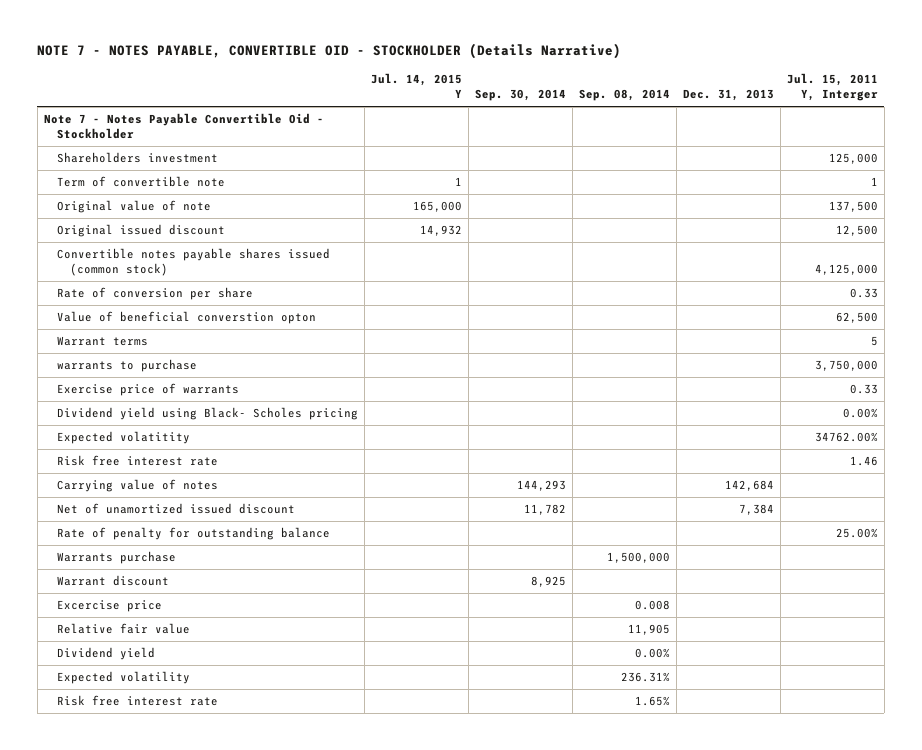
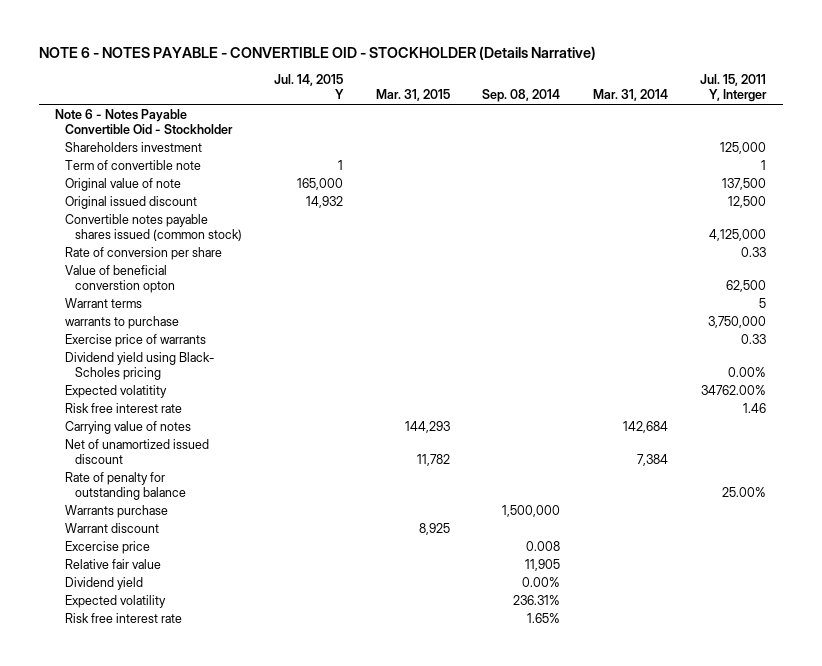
[37,43,622,60] NOTE 7 - NOTES PAYABLE, CONVERTIBLE OID - STOCKHOLDER (Details Narrative) -> [38,46,596,61] NOTE 6 - NOTES PAYABLE - CONVERTIBLE OID - STOCKHOLDER (Details Narrative)
[474,89,566,102] Sep. 30, 2014 -> none
[682,89,774,102] Dec. 31, 2013 -> none
none -> [375,89,450,102] Mar. 31, 2015
none -> [592,89,668,102] Mar. 31, 2014
[43,113,324,140] Note 7 - Notes Payable Convertible Oid - Stockholder -> [55,108,233,134] Note 6 - Notes Payable Convertible Oid - Stockholder

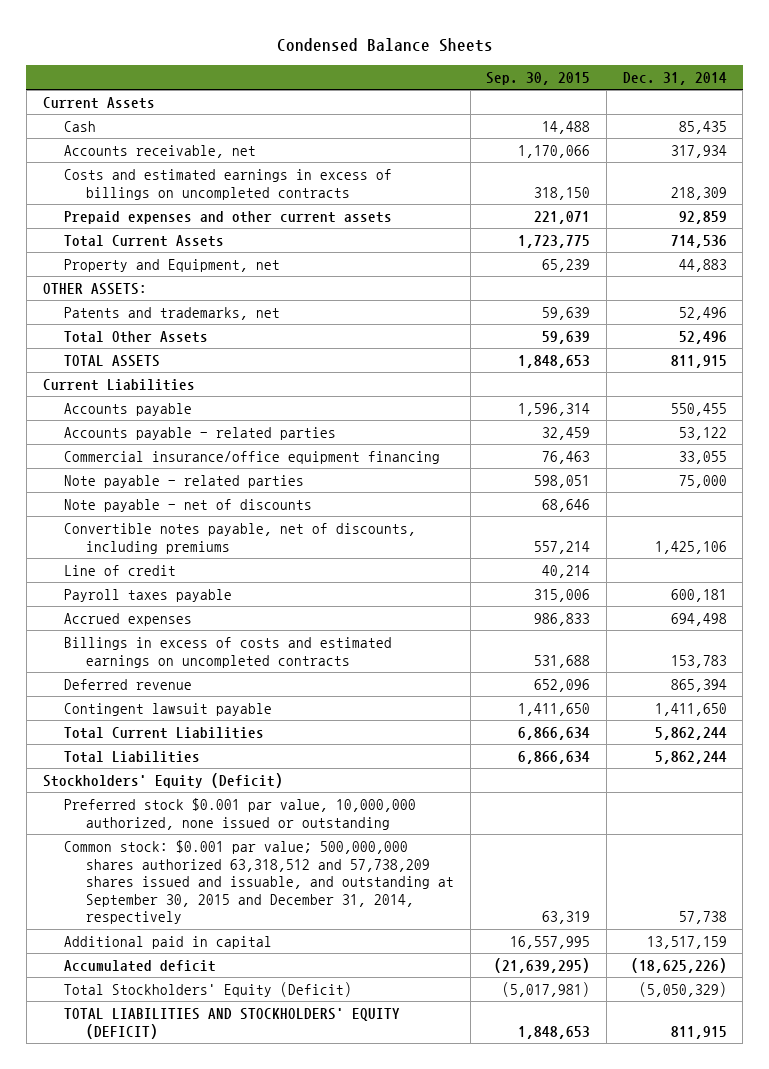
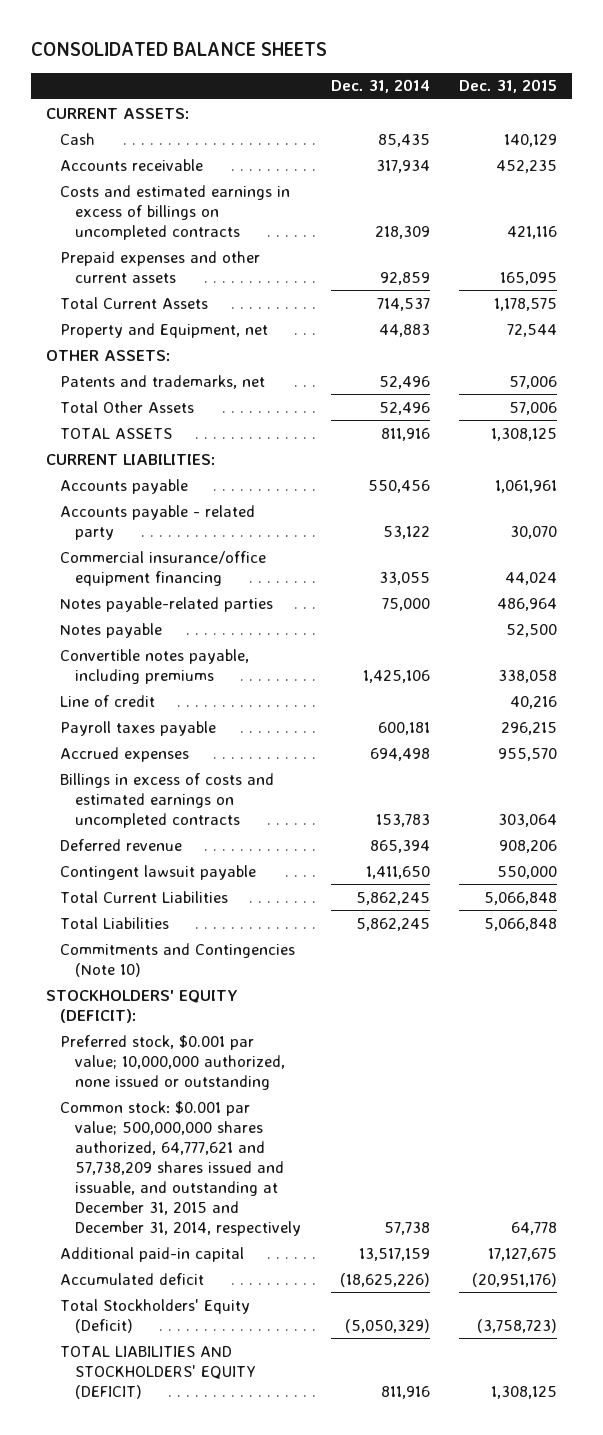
[276,37,493,52] Condensed Balance Sheets -> [30,42,327,57] CONSOLIDATED BALANCE SHEETS
[486,71,591,85] Sep. 30, 2015 -> none
none -> [459,79,558,94] Dec. 31, 2015
[42,97,155,110] Current Assets -> [45,107,189,119] CURRENT ASSETS:
[64,145,257,159] Accounts receivable, net -> [60,158,204,171] Accounts receivable
[670,235,727,249] 714,536 -> [376,297,430,311] 714,537
[670,355,727,369] 811,915 -> [380,427,430,441] 811,916
[42,379,195,392] Current Liabilities -> [45,453,215,465] CURRENT LIABILITIES:
[670,403,727,417] 550,455 -> [367,479,430,493] 550,456
[64,427,337,441] Accounts payable - related parties -> [60,504,256,540] Accounts payable - related party
[64,475,305,489] Note payable - related parties -> [60,596,274,612] Notes payable-related parties
[64,499,313,513] Note payable - net of discounts -> [60,622,163,638] Notes payable
[64,523,417,554] Convertible notes payable, net of discounts, including premiums -> [60,648,250,684] Convertible notes payable, including premiums
[654,727,727,741] 5,862,244 -> [355,891,430,905] 5,862,245
[654,751,727,765] 5,862,244 -> [355,917,430,931] 5,862,245
none -> [60,942,296,977] Commitments and Contingencies (Note 10)
[42,773,283,789] Stockholders' Equity (Deficit) -> [45,989,238,1023] STOCKHOLDERS' EQUITY (DEFICIT):
[64,798,417,830] Preferred stock $0.001 par value, 10,000,000 authorized, none issued or outstanding -> [60,1034,285,1090] Preferred stock, $0.001 par value; 10,000,000 authorized, none issued or outstanding
[64,840,455,925] Common stock: $0.001 par value; 500,000,000 shares authorized 63,318,512 and 57,738,209 shares issued and issuable, and outstanding at September 30, 2015 and December 31, 2014, respectively -> [60,1100,301,1236] Common stock: $0.001 par value; 500,000,000 shares authorized, 64,777,621 and 57,738,209 shares issued and issuable, and outstanding at December 31, 2015 and December 31, 2014, respectively
[64,936,273,950] Additional paid in capital -> [60,1246,245,1262] Additional paid-in capital
[670,1025,727,1039] 811,915 -> [380,1385,430,1399] 811,916

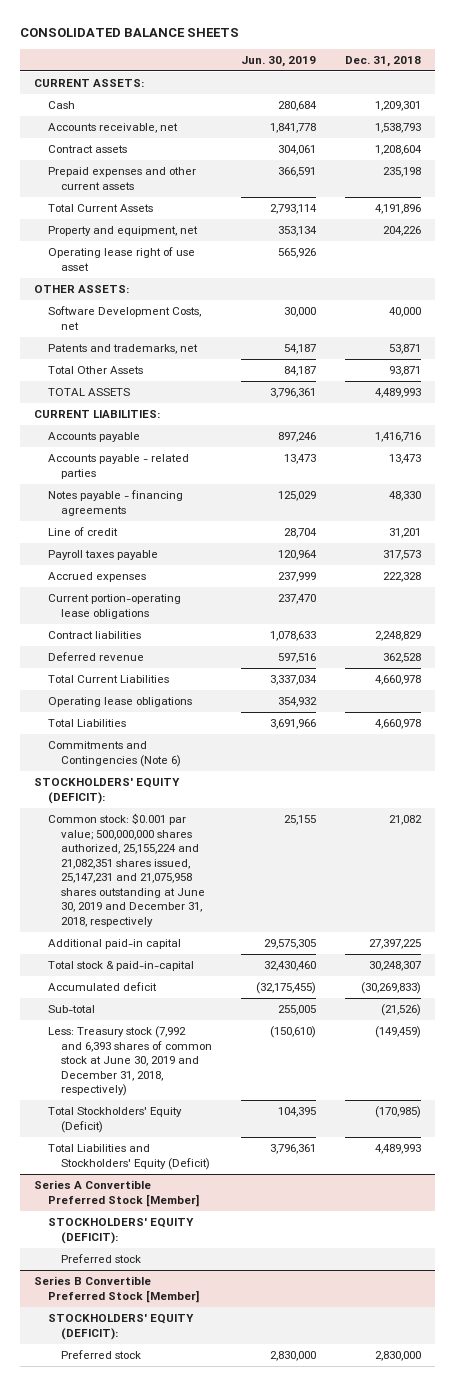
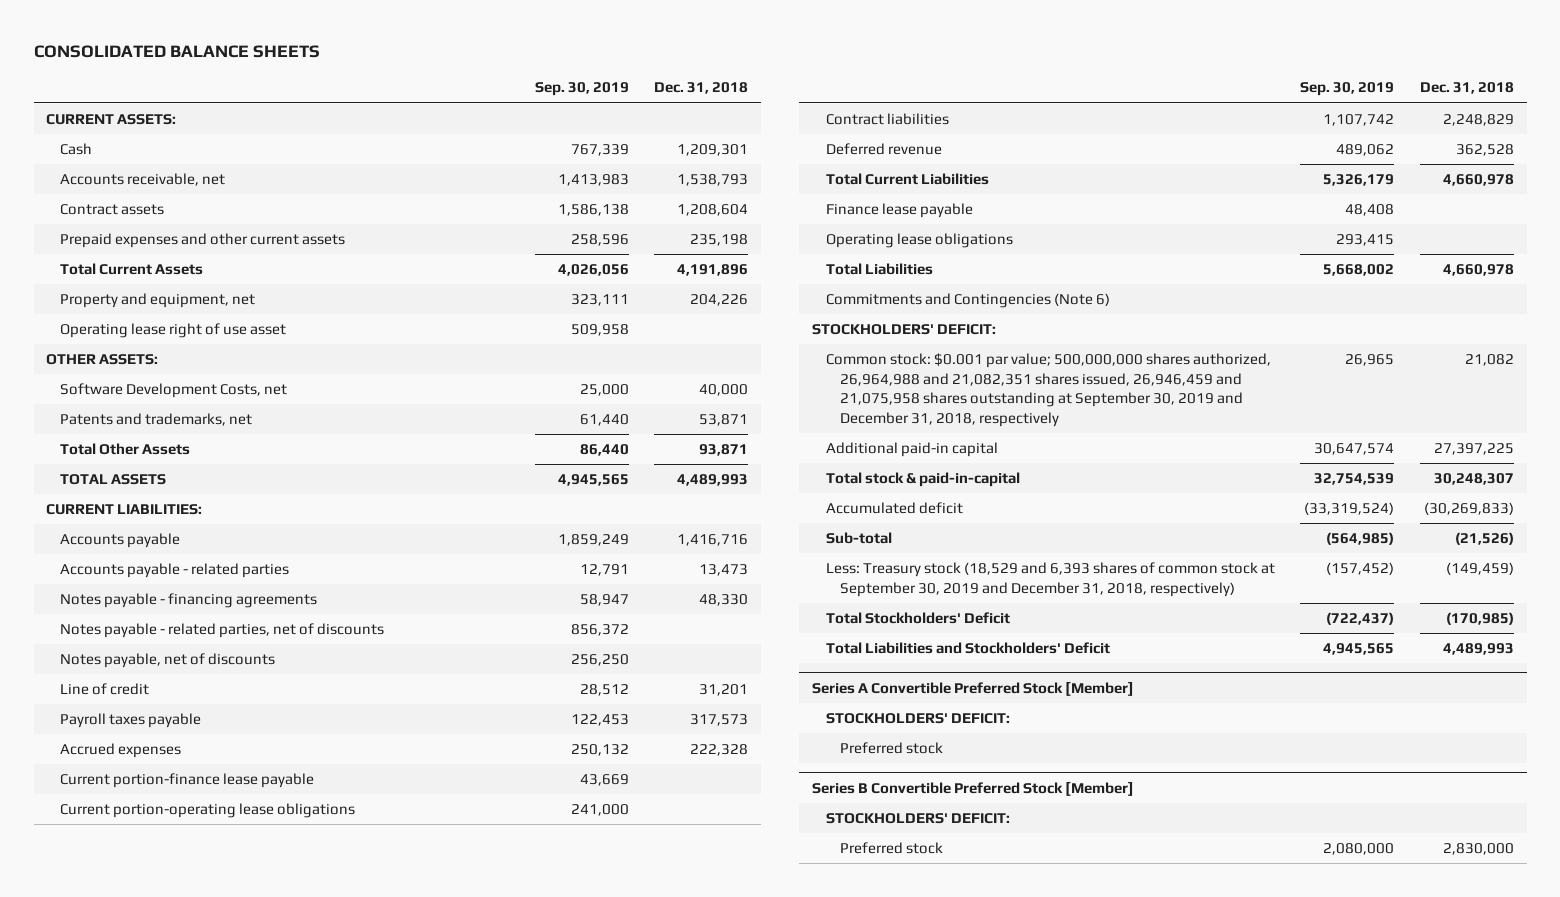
[241,55,317,67] Jun. 30, 2019 -> none
none -> [534,82,629,97] Sep. 30, 2019
none -> [60,623,385,639] Notes payable - related parties, net of discounts
none -> [60,653,276,669] Notes payable, net of discounts
none -> [60,773,315,789] Current portion-finance lease payable
none -> [825,203,973,219] Finance lease payable
[34,778,181,804] STOCKHOLDERS' EQUITY (DEFICIT): -> [811,324,996,336] STOCKHOLDERS' DEFICIT:
[47,813,206,927] Common stock: $0.001 par value; 500,000,000 shares authorized, 25,155,224 and 21,082,351 shares issued, 25,147,231 and 21,075,958 shares outstanding at June 30, 2019 and December 31, 2018, respectively -> [825,353,1271,428] Common stock: $0.001 par value; 500,000,000 shares authorized, 26,964,988 and 21,082,351 shares issued, 26,946,459 and 21,075,958 shares outstanding at September 30, 2019 and December 31, 2018, respectively
[47,1026,213,1097] Less: Treasury stock (7,992 and 6,393 shares of common stock at June 30, 2019 and December 31, 2018, respectively) -> [825,562,1275,597] Less: Treasury stock (18,529 and 6,393 shares of common stock at September 30, 2019 and December 31, 2018, respectively)
[47,1107,182,1133] Total Stockholders' Equity (Deficit) -> [825,612,1010,625] Total Stockholders' Deficit
[47,1144,211,1170] Total Liabilities and Stockholders' Equity (Deficit) -> [825,642,1110,655] Total Liabilities and Stockholders' Deficit
[47,1218,194,1244] STOCKHOLDERS' EQUITY (DEFICIT): -> [825,713,1010,725] STOCKHOLDERS' DEFICIT:
[47,1314,194,1340] STOCKHOLDERS' EQUITY (DEFICIT): -> [825,813,1010,825] STOCKHOLDERS' DEFICIT:

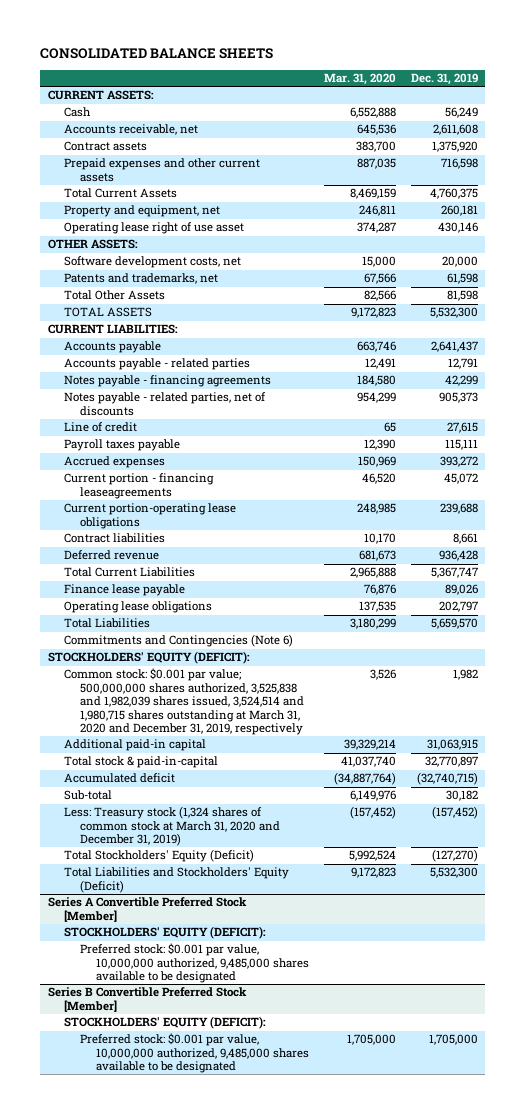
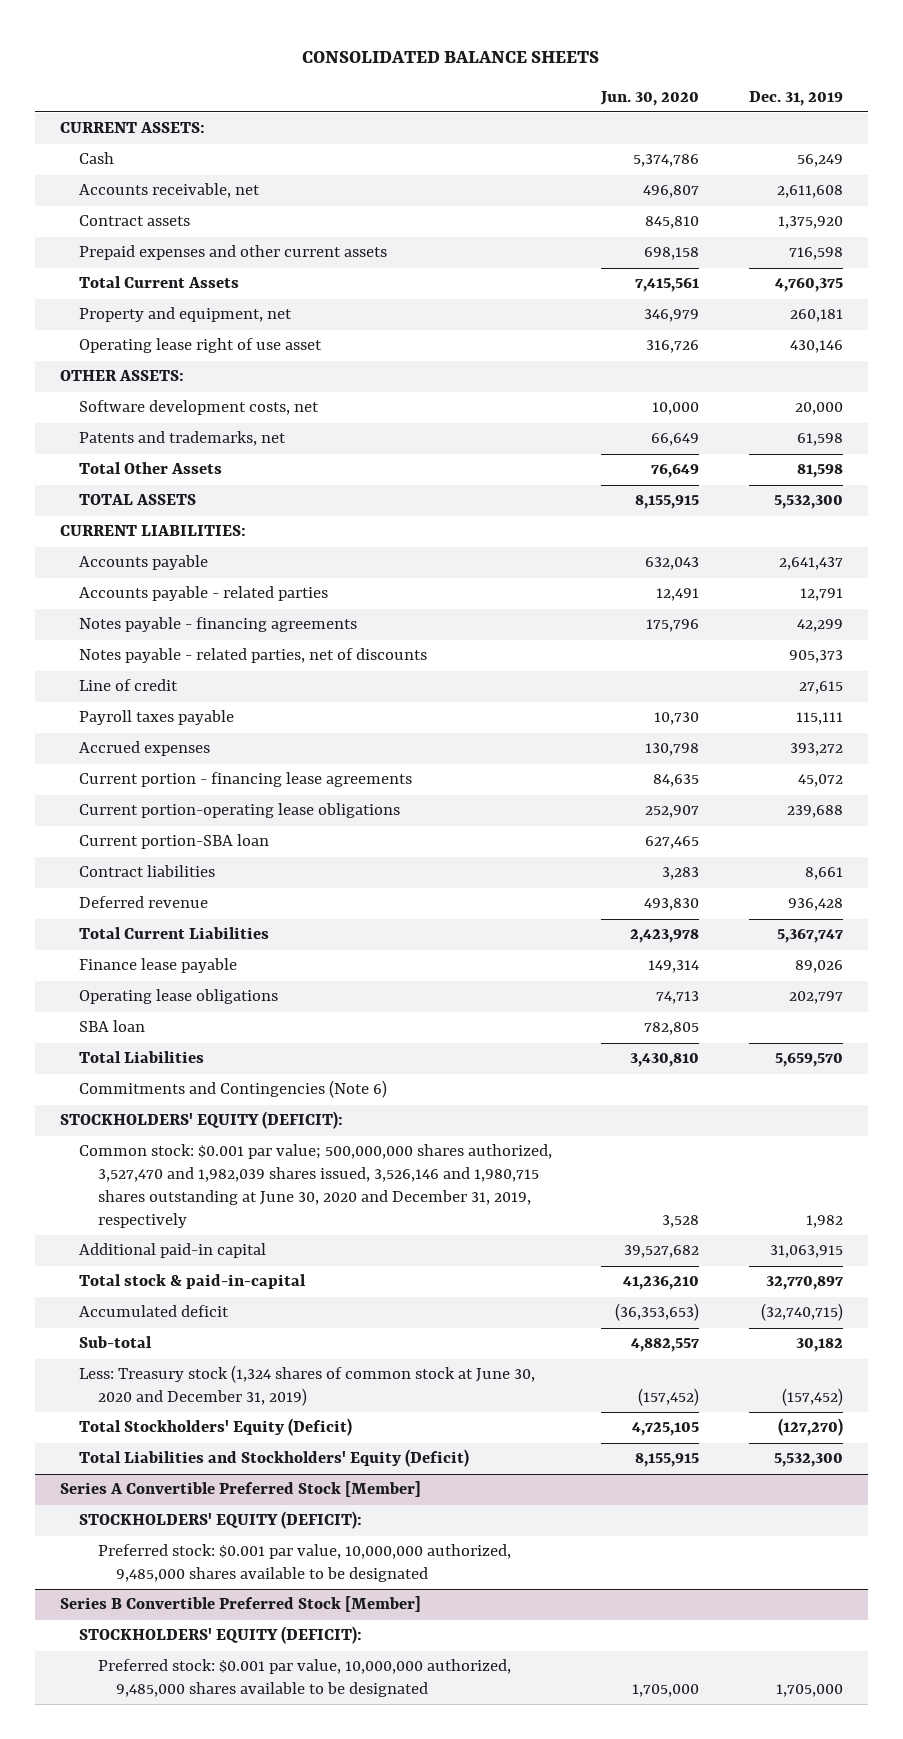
[323,73,396,86] Mar. 31, 2020 -> none
none -> [600,90,700,106] Jun. 30, 2020
[63,473,214,499] Current portion - financing leaseagreements -> [78,772,412,788] Current portion - financing lease agreements
none -> [78,834,269,850] Current portion-SBA loan
none -> [78,1020,145,1033] SBA loan
[63,668,304,736] Common stock: $0.001 par value; 500,000,000 shares authorized, 3,525,838 and 1,982,039 shares issued, 3,524,514 and 1,980,715 shares outstanding at March 31, 2020 and December 31, 2019, respectively -> [78,1144,552,1229] Common stock: $0.001 par value; 500,000,000 shares authorized, 3,527,470 and 1,982,039 shares issued, 3,526,146 and 1,980,715 shares outstanding at June 30, 2020 and December 31, 2019, respectively
[63,806,280,847] Less: Treasury stock (1,324 shares of common stock at March 31, 2020 and December 31, 2019) -> [78,1365,535,1407] Less: Treasury stock (1,324 shares of common stock at June 30, 2020 and December 31, 2019)

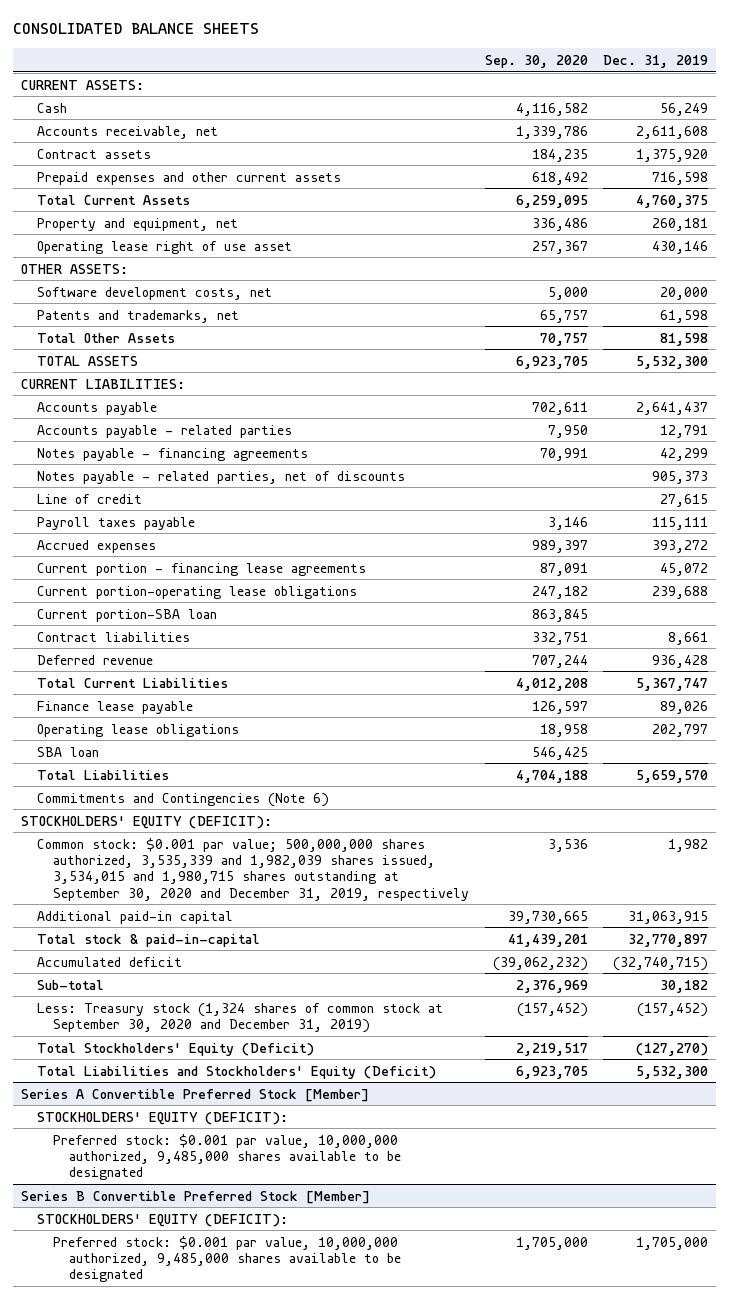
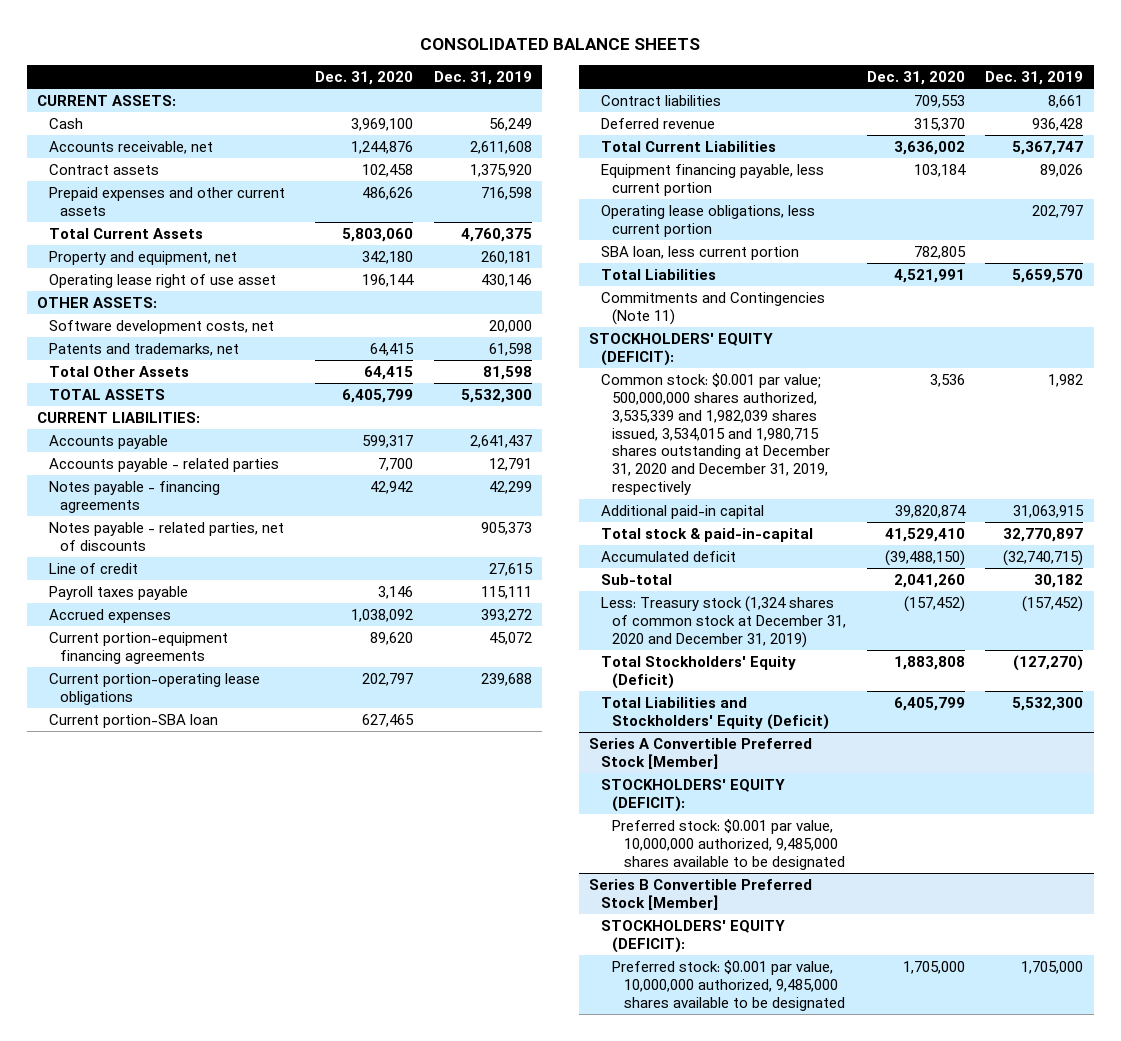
[484,54,588,68] Sep. 30, 2020 -> none
none -> [314,70,413,85] Dec. 31, 2020
[36,562,366,576] Current portion - financing lease agreements -> [48,631,228,664] Current portion-equipment financing agreements
[36,700,193,714] Finance lease payable -> [600,163,824,196] Equipment financing payable, less current portion
[36,723,239,737] Operating lease obligations -> [600,204,815,237] Operating lease obligations, less current portion
[36,746,99,757] SBA loan -> [600,245,799,260] SBA loan, less current portion
[36,792,329,807] Commitments and Contingencies (Note 6) -> [600,291,825,325] Commitments and Contingencies (Note 11)
[36,837,470,901] Common stock: $0.001 par value; 500,000,000 shares authorized, 3,535,339 and 1,982,039 shares issued, 3,534,015 and 1,980,715 shares outstanding at September 30, 2020 and December 31, 2019, respectively -> [600,372,831,496] Common stock: $0.001 par value; 500,000,000 shares authorized, 3,535,339 and 1,982,039 shares issued, 3,534,015 and 1,980,715 shares outstanding at December 31, 2020 and December 31, 2019, respectively
[36,1002,443,1033] Less: Treasury stock (1,324 shares of common stock at September 30, 2020 and December 31, 2019) -> [600,595,847,648] Less: Treasury stock (1,324 shares of common stock at December 31, 2020 and December 31, 2019)

